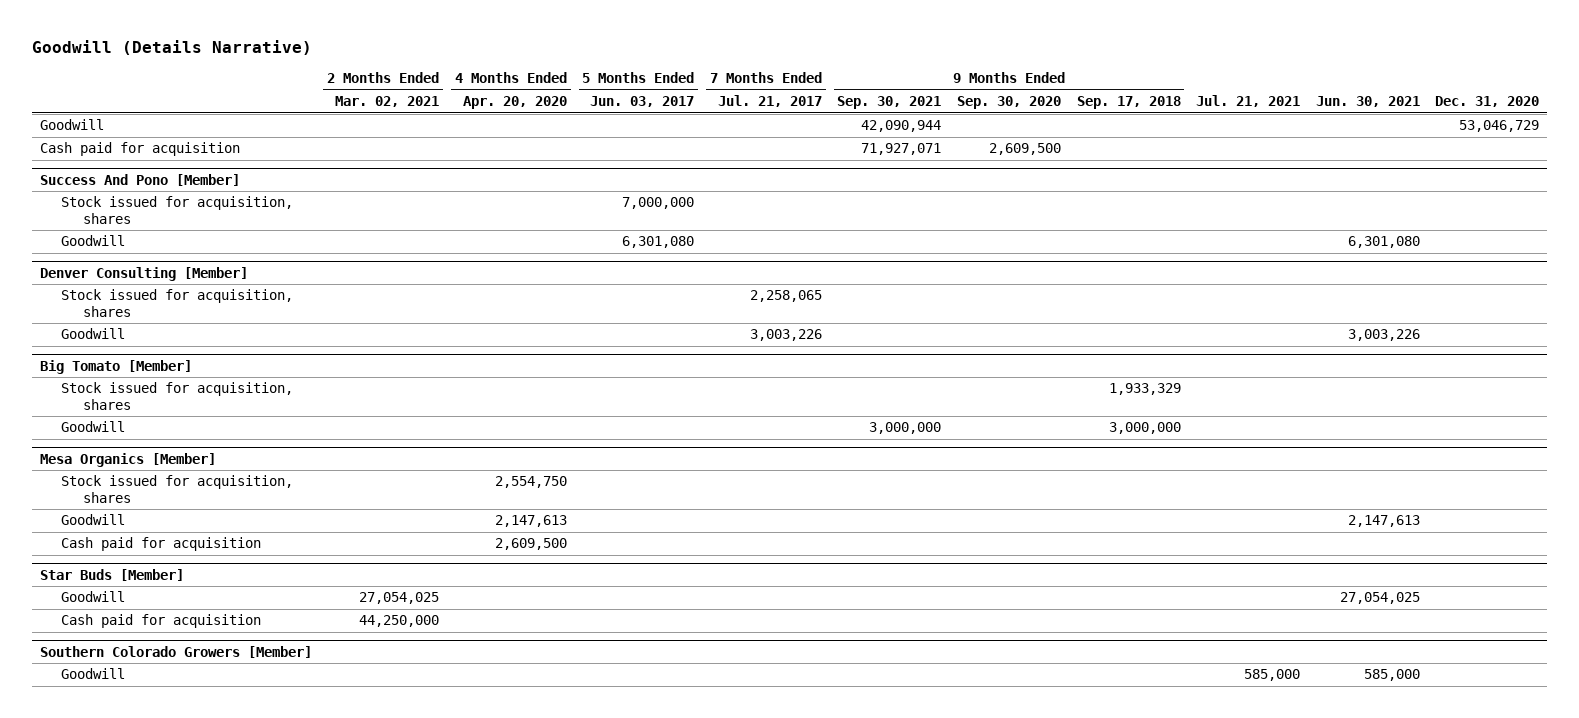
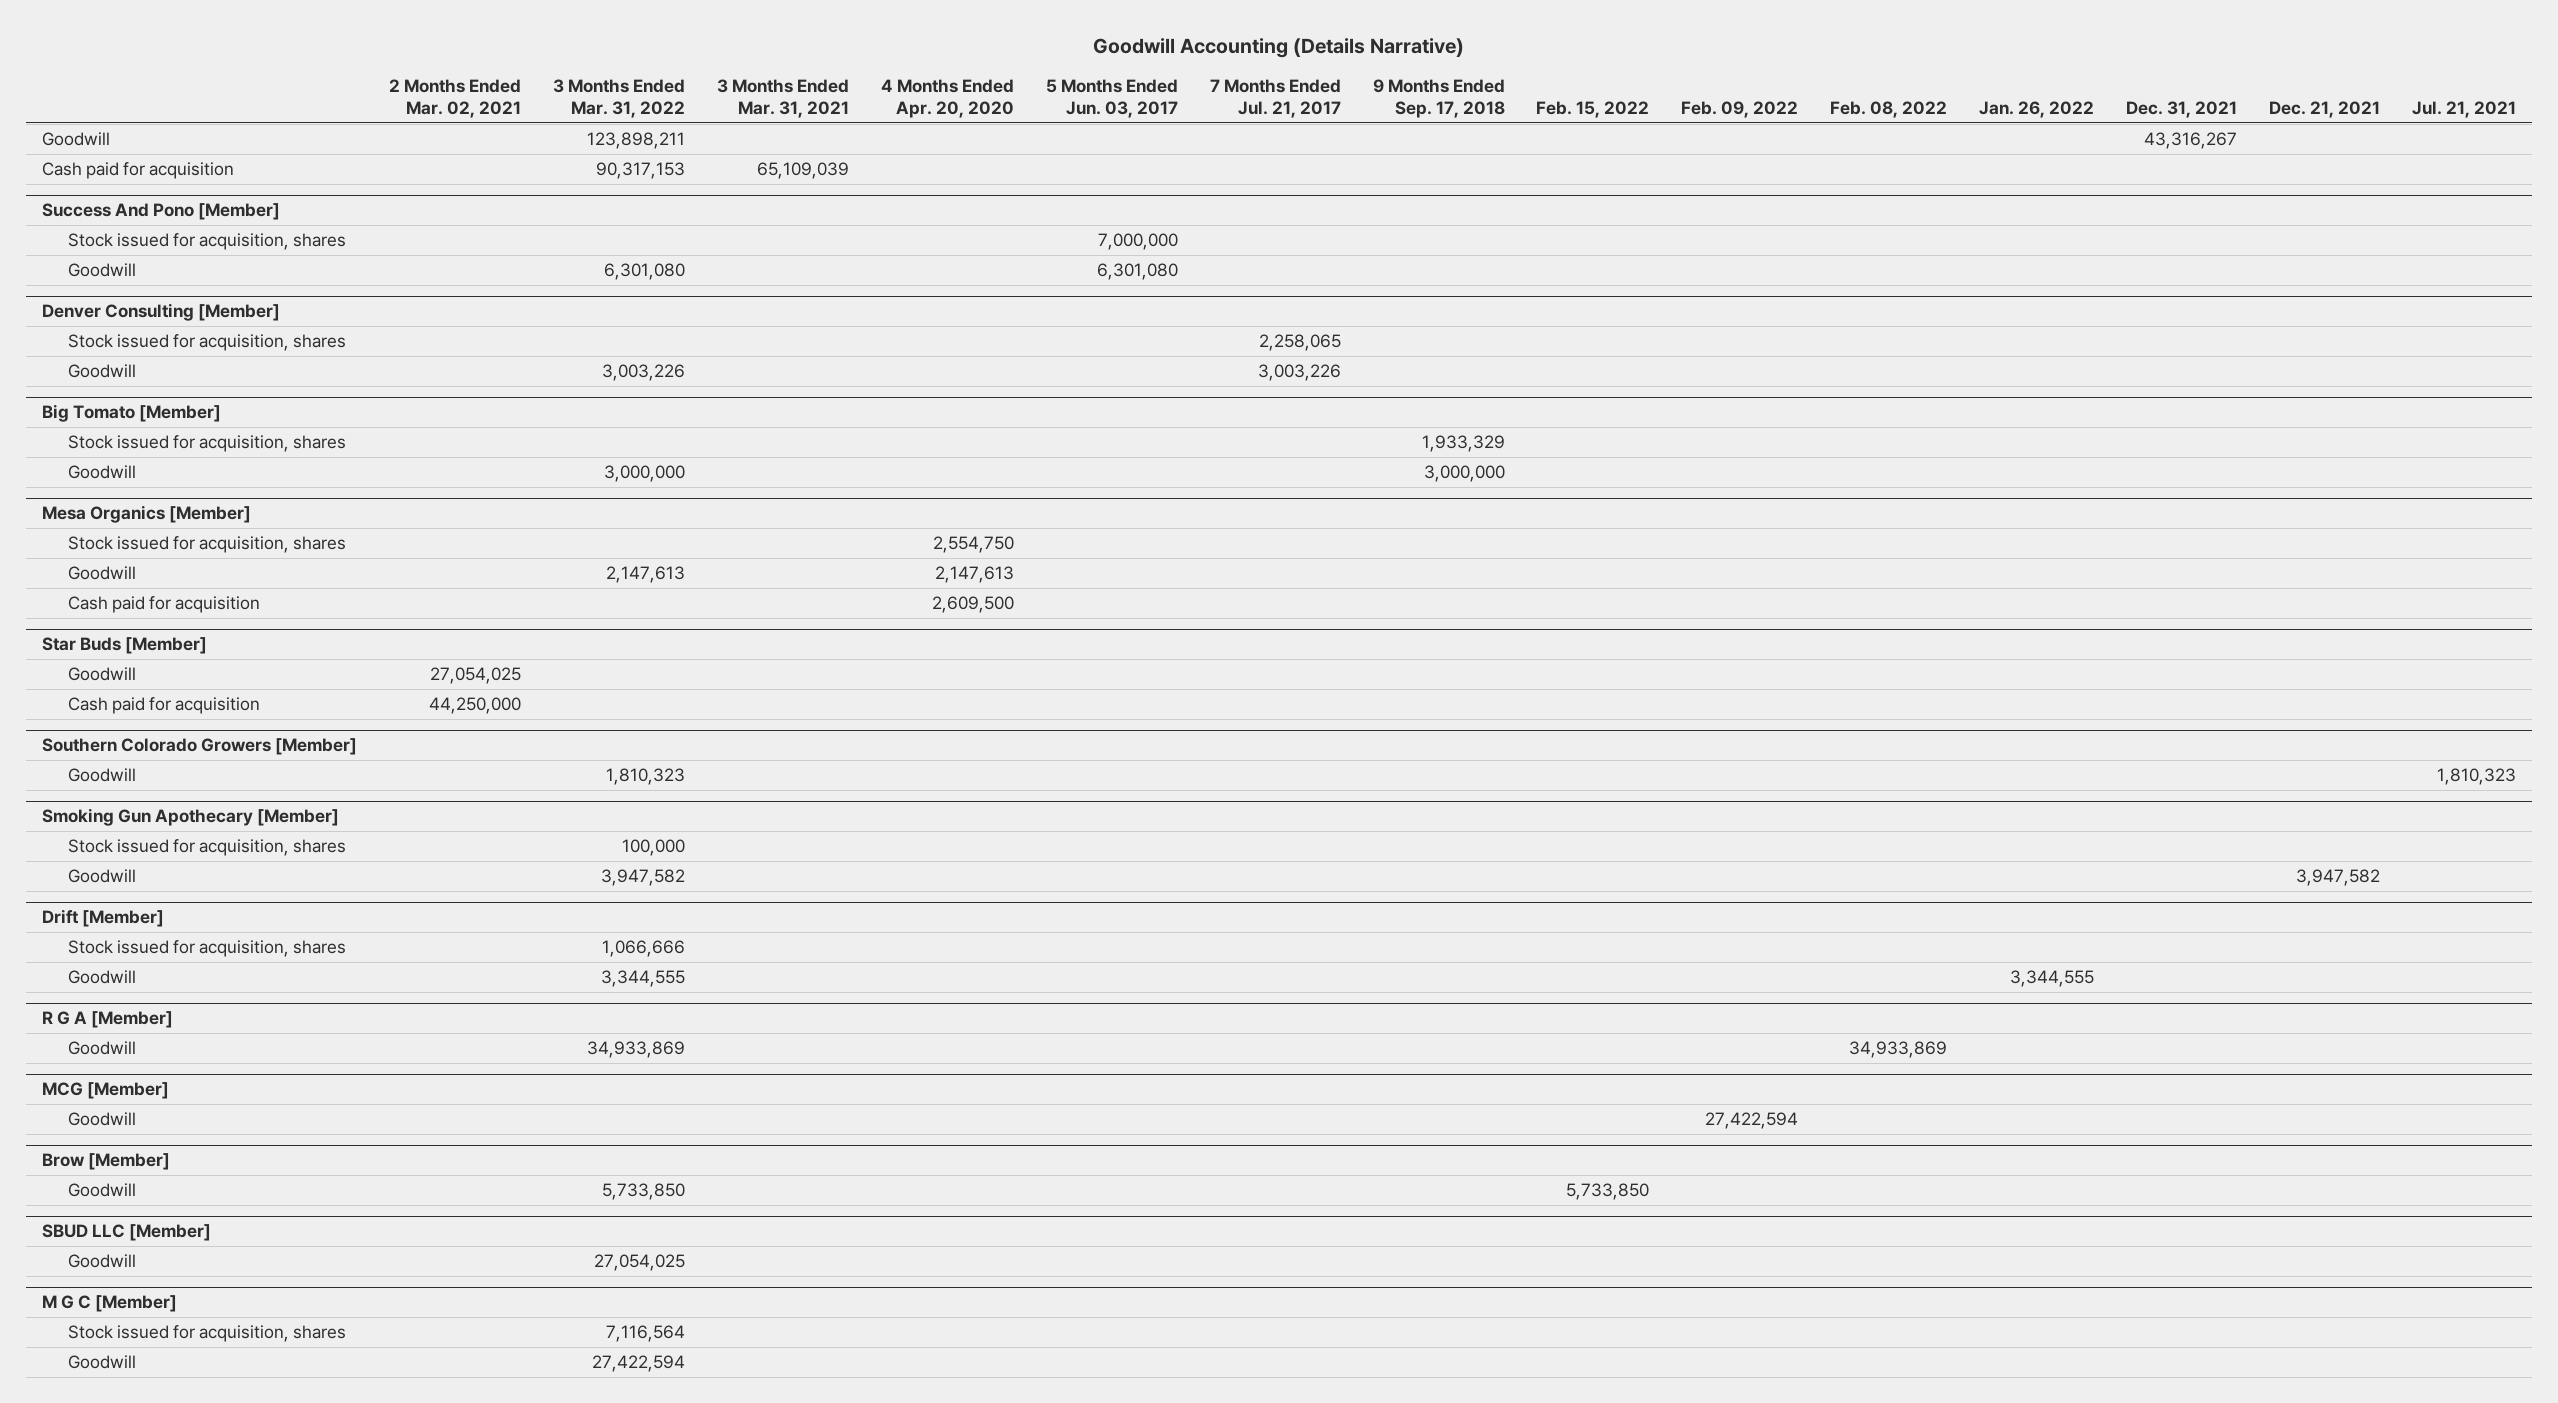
[32,40,313,56] Goodwill (Details Narrative) -> [1093,38,1465,59] Goodwill Accounting (Details Narrative)
[837,96,942,110] Sep. 30, 2021 -> none
[957,96,1062,110] Sep. 30, 2020 -> none
[1315,96,1420,108] Jun. 30, 2021 -> none
[1435,96,1540,108] Dec. 31, 2020 -> none
none -> [553,78,686,119] 3 Months Ended Mar. 31, 2022
none -> [717,78,850,119] 3 Months Ended Mar. 31, 2021
none -> [1536,101,1650,119] Feb. 15, 2022
none -> [1681,101,1799,119] Feb. 09, 2022
none -> [1830,101,1948,119] Feb. 08, 2022
none -> [1979,101,2095,119] Jan. 26, 2022
none -> [2126,101,2238,119] Dec. 31, 2021
none -> [2268,101,2380,119] Dec. 21, 2021
[1244,669,1301,682] 585,000 -> [2436,767,2516,785] 1,810,323
none -> [42,808,340,827] Smoking Gun Apothecary [Member]
none -> [68,838,347,856] Stock issued for acquisition, shares
none -> [68,868,137,883] Goodwill
none -> [42,909,165,928] Drift [Member]
none -> [68,939,347,957] Stock issued for acquisition, shares
none -> [68,969,137,984] Goodwill
none -> [42,1011,174,1029] R G A [Member]
none -> [68,1040,137,1055] Goodwill
none -> [42,1082,170,1100] MCG [Member]
none -> [68,1111,137,1126] Goodwill
none -> [42,1153,171,1171] Brow [Member]
none -> [68,1182,137,1197] Goodwill
none -> [42,1224,212,1242] SBUD LLC [Member]
none -> [68,1253,137,1268] Goodwill
none -> [42,1295,178,1313] M G C [Member]
none -> [68,1324,347,1342] Stock issued for acquisition, shares
none -> [68,1354,137,1369] Goodwill

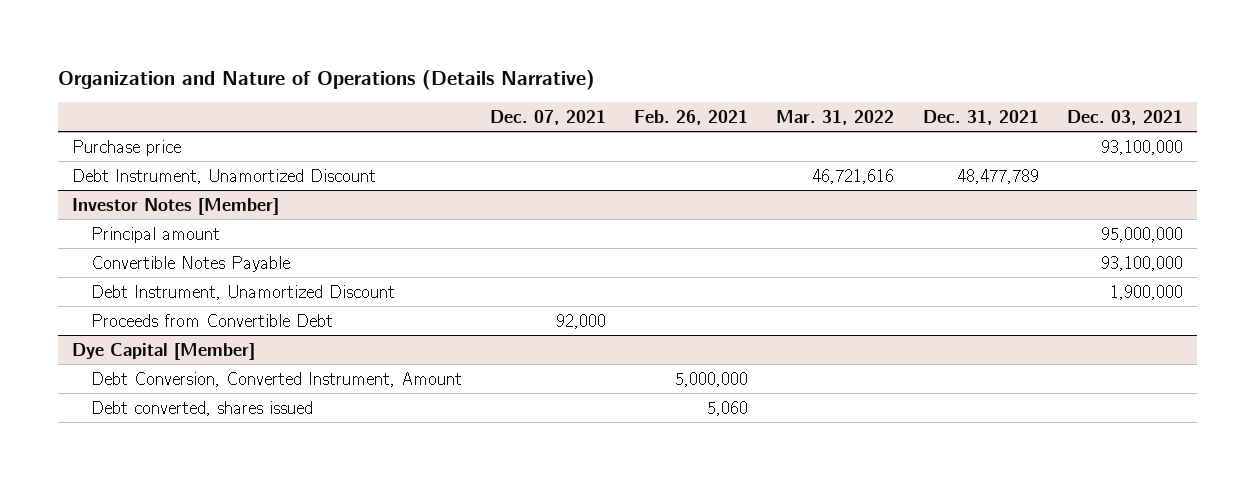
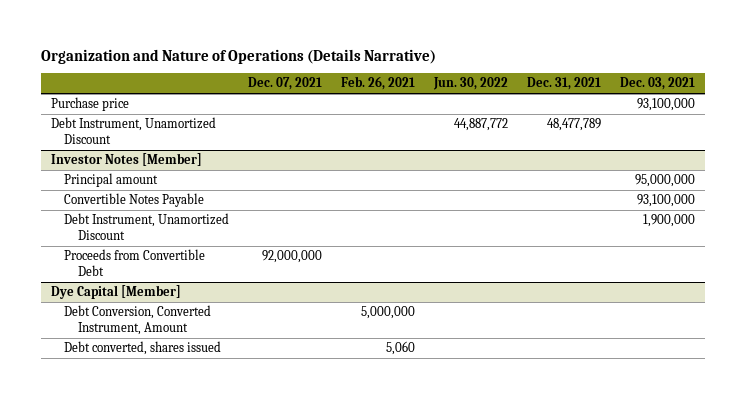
[776,109,895,125] Mar. 31, 2022 -> none
none -> [433,77,509,91] Jun. 30, 2022
[555,313,606,329] 92,000 -> [262,250,323,264] 92,000,000

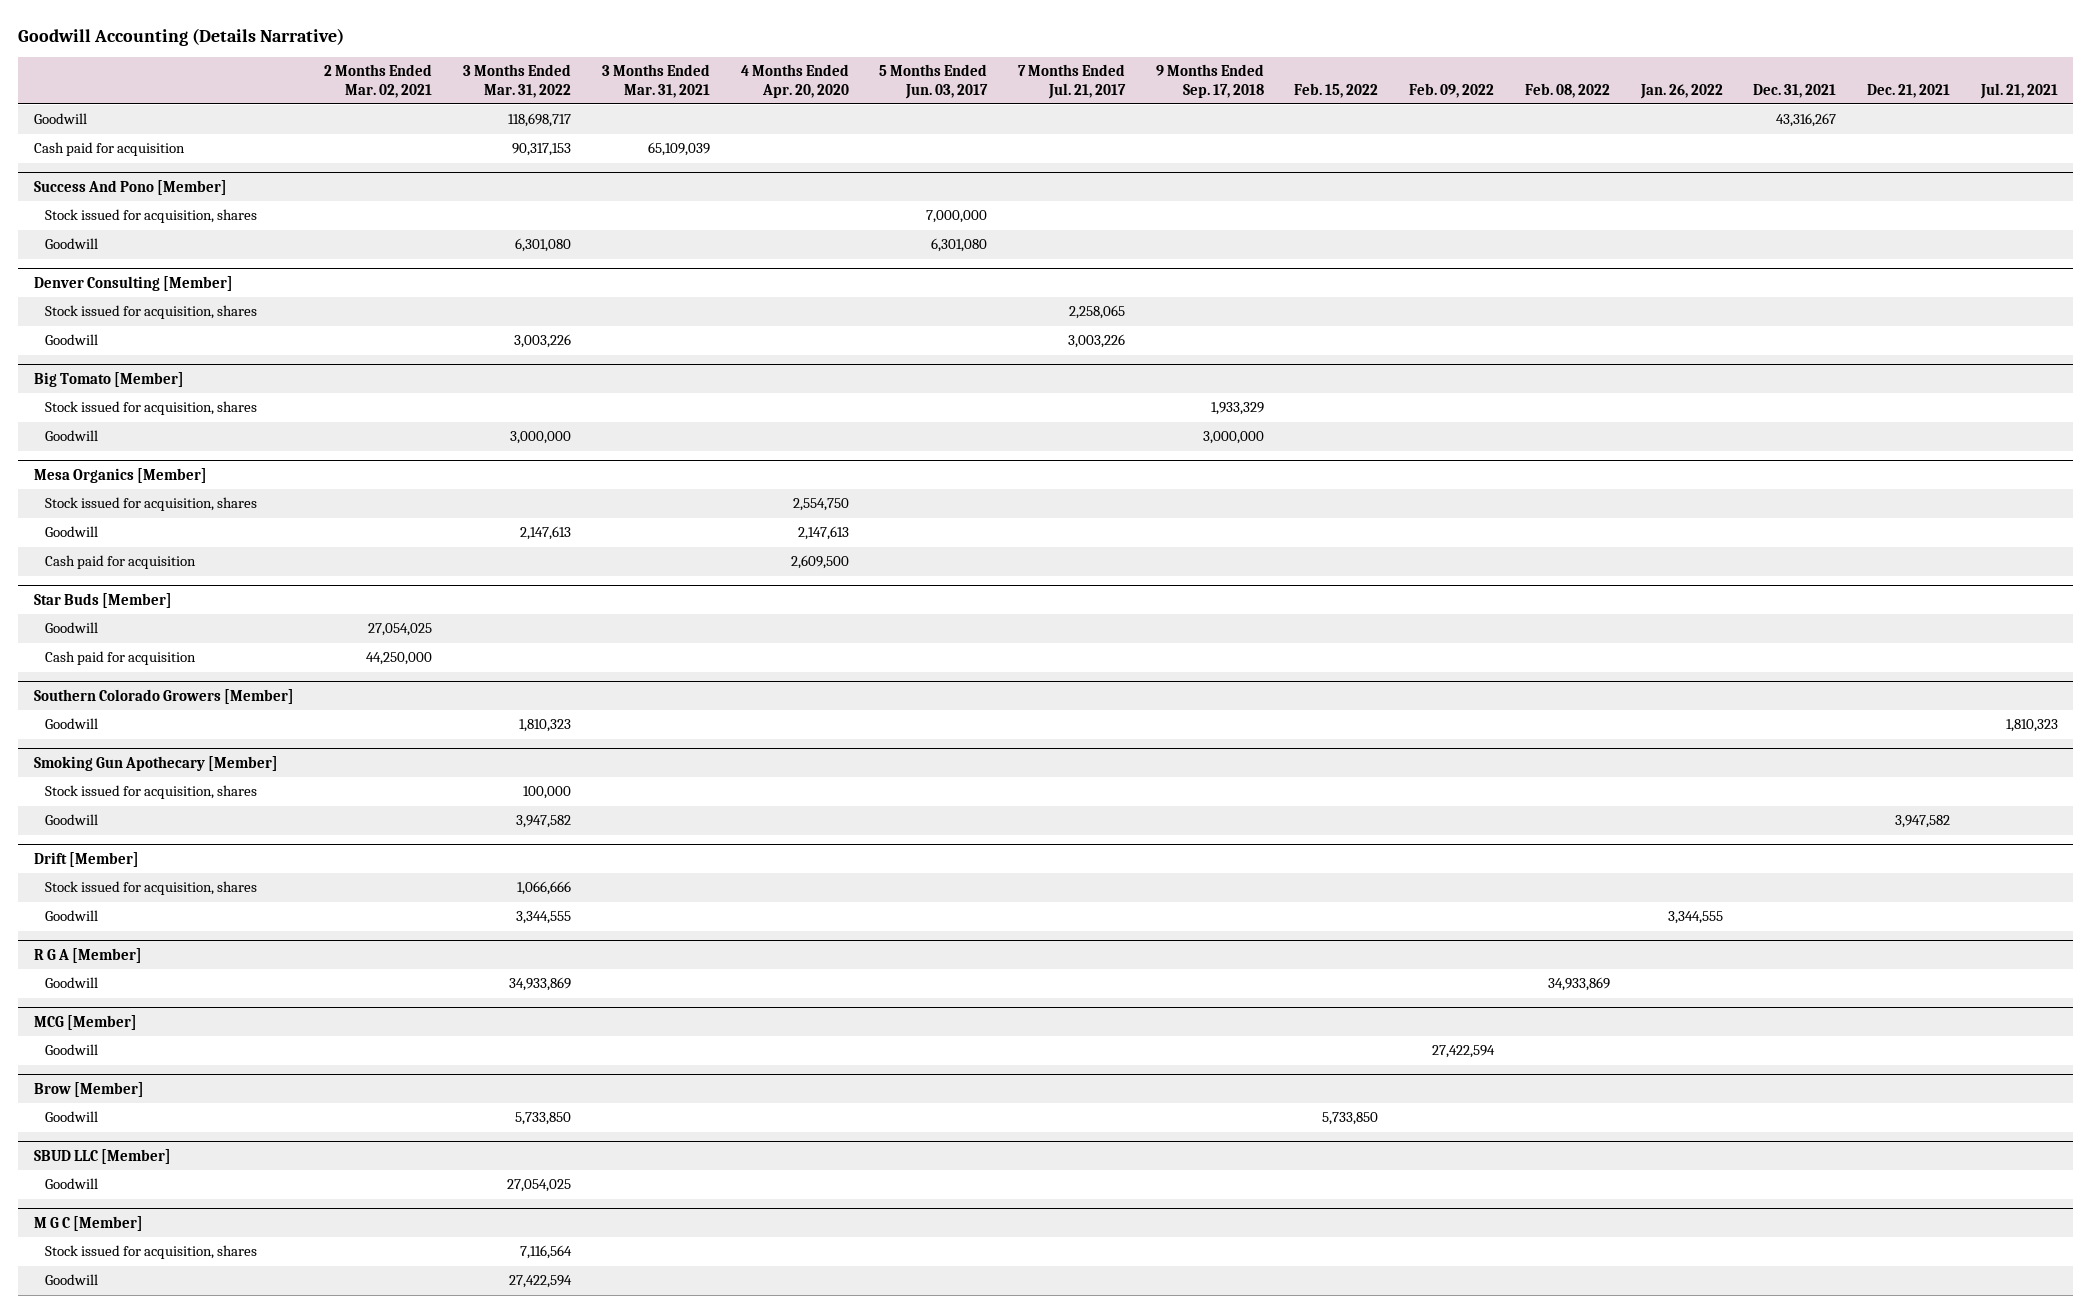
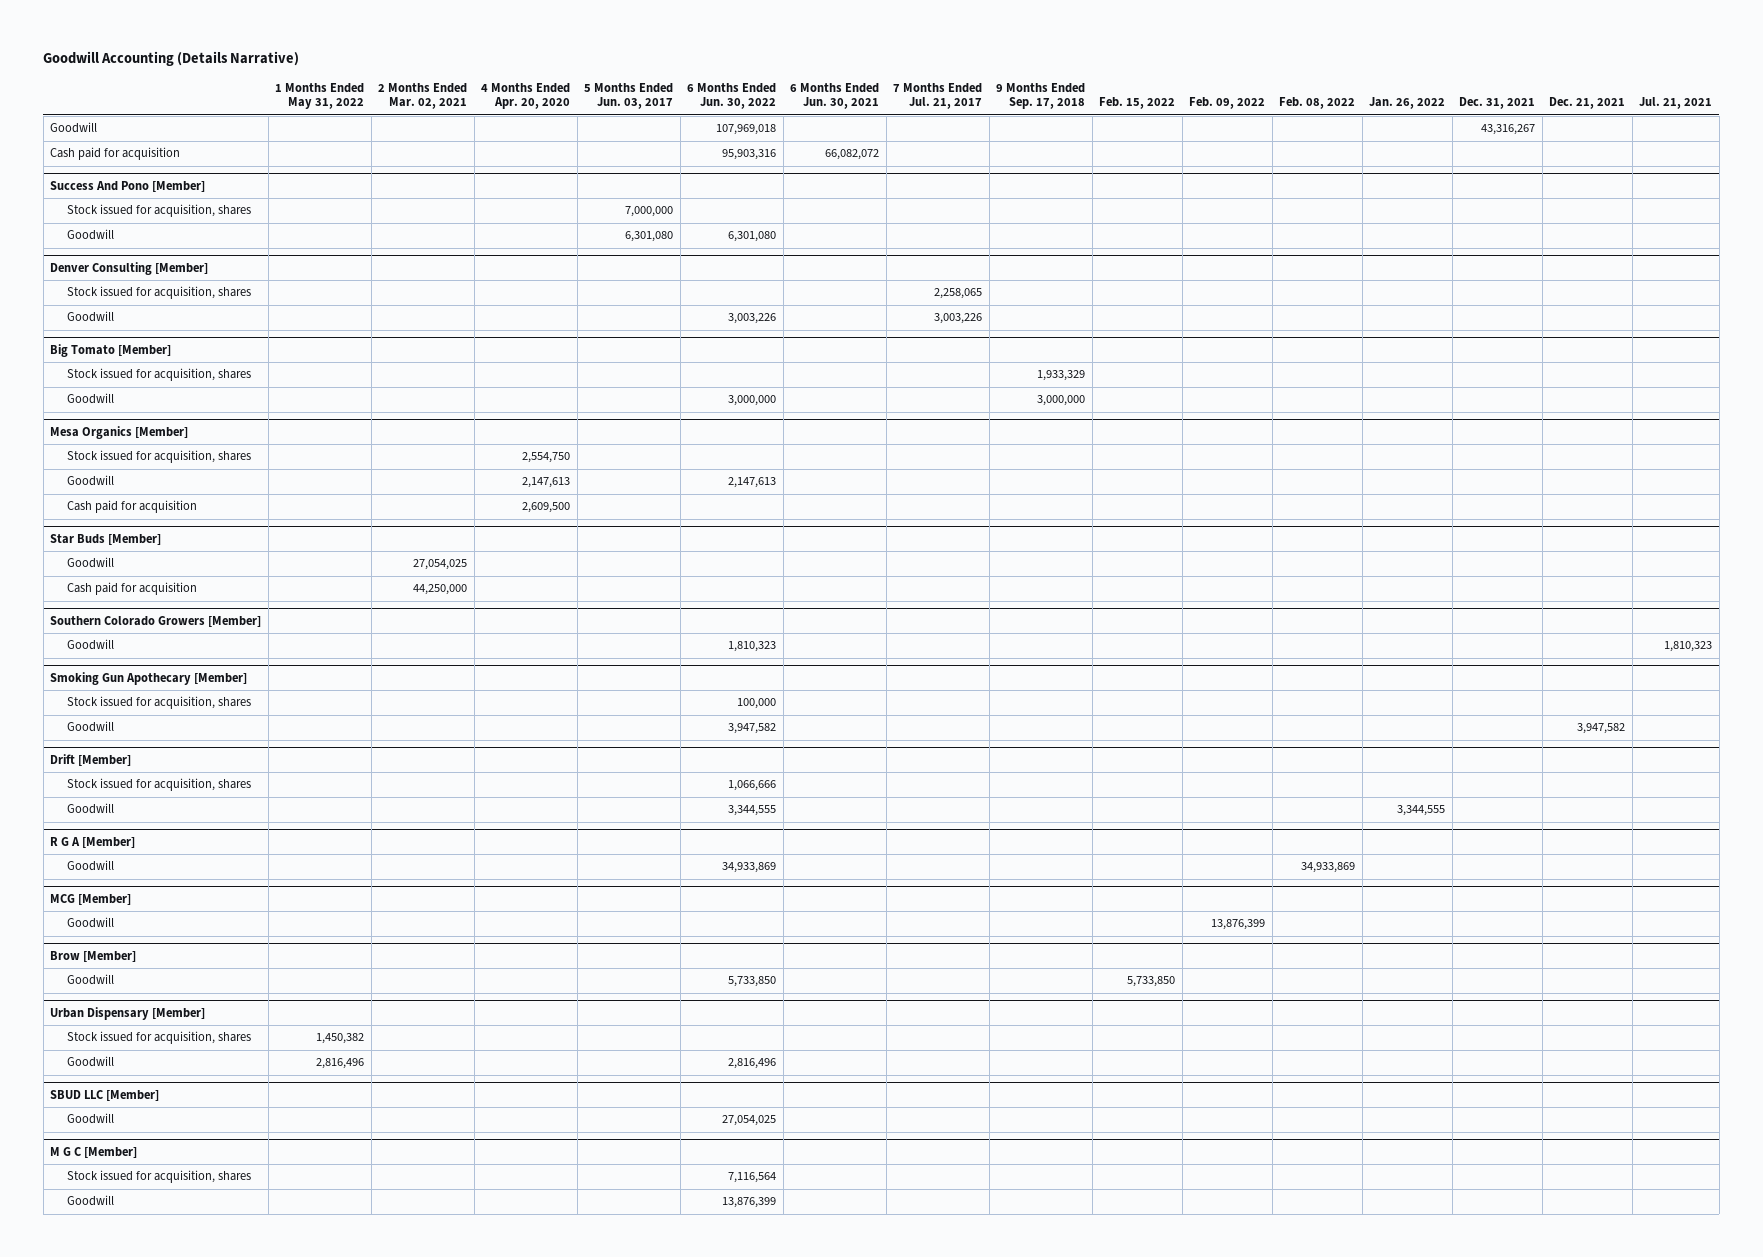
[463,64,572,98] 3 Months Ended Mar. 31, 2022 -> none
[601,64,710,98] 3 Months Ended Mar. 31, 2021 -> none
none -> [275,82,365,110] 1 Months Ended May 31, 2022
none -> [687,82,777,110] 6 Months Ended Jun. 30, 2022
none -> [790,82,880,110] 6 Months Ended Jun. 30, 2021
[1432,1045,1496,1059] 27,422,594 -> [1211,919,1266,931] 13,876,399
none -> [50,1006,206,1020] Urban Dispensary [Member]
none -> [66,1031,251,1045] Stock issued for acquisition, shares
none -> [66,1056,114,1068] Goodwill

